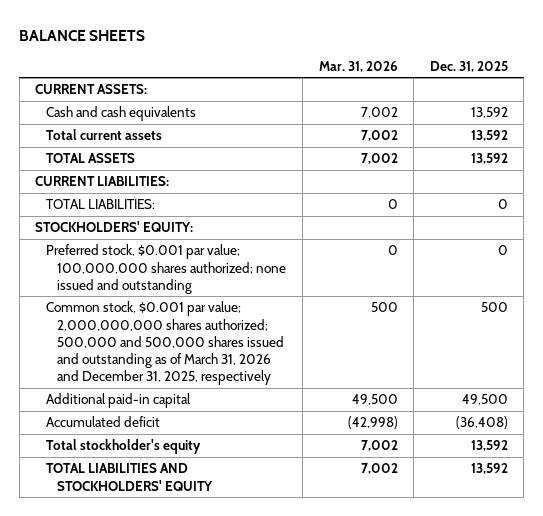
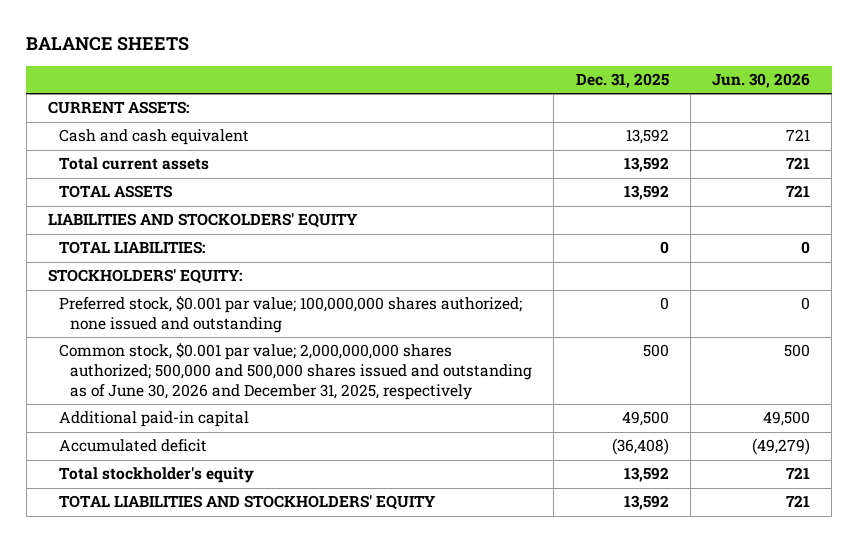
[318,60,398,72] Mar. 31, 2026 -> none
none -> [712,73,811,89] Jun. 30, 2026
[46,106,197,122] Cash and cash equivalents -> [58,129,249,146] Cash and cash equivalent
[35,176,170,187] CURRENT LIABILITIES: -> none
none -> [47,213,358,229] LIABILITIES AND STOCKOLDERS' EQUITY
[46,301,285,386] Common stock, $0.001 par value; 2,000,000,000 shares authorized; 500,000 and 500,000 shares issued and outstanding as of March 31, 2026 and December 31, 2025, respectively -> [58,343,533,400] Common stock, $0.001 par value; 2,000,000,000 shares authorized; 500,000 and 500,000 shares issued and outstanding as of June 30, 2026 and December 31, 2025, respectively

